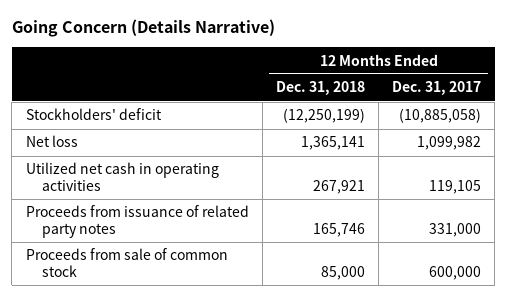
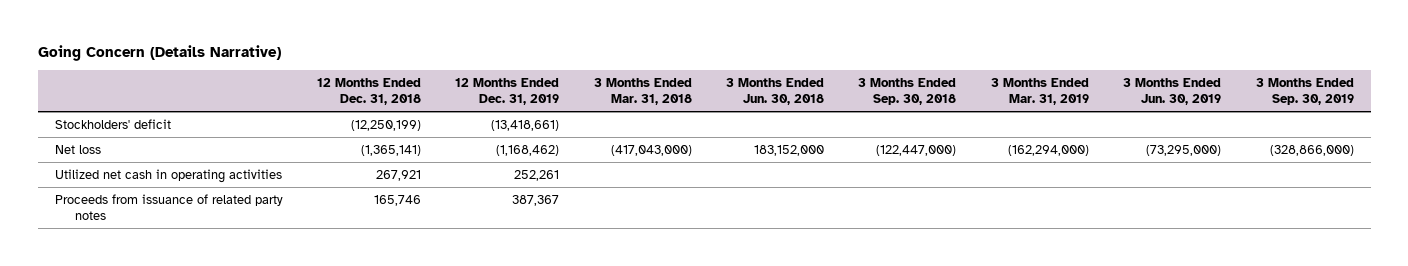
[392,81,482,96] Dec. 31, 2017 -> none
none -> [455,77,560,106] 12 Months Ended Dec. 31, 2019
none -> [593,77,692,106] 3 Months Ended Mar. 31, 2018
none -> [726,77,825,106] 3 Months Ended Jun. 30, 2018
none -> [858,77,957,106] 3 Months Ended Sep. 30, 2018
none -> [990,77,1089,106] 3 Months Ended Mar. 31, 2019
none -> [1123,77,1222,106] 3 Months Ended Jun. 30, 2019
none -> [1255,77,1354,106] 3 Months Ended Sep. 30, 2019
[300,136,365,151] 1,365,141 -> [361,144,422,156] (1,365,141)
[25,248,228,278] Proceeds from sale of common stock -> none

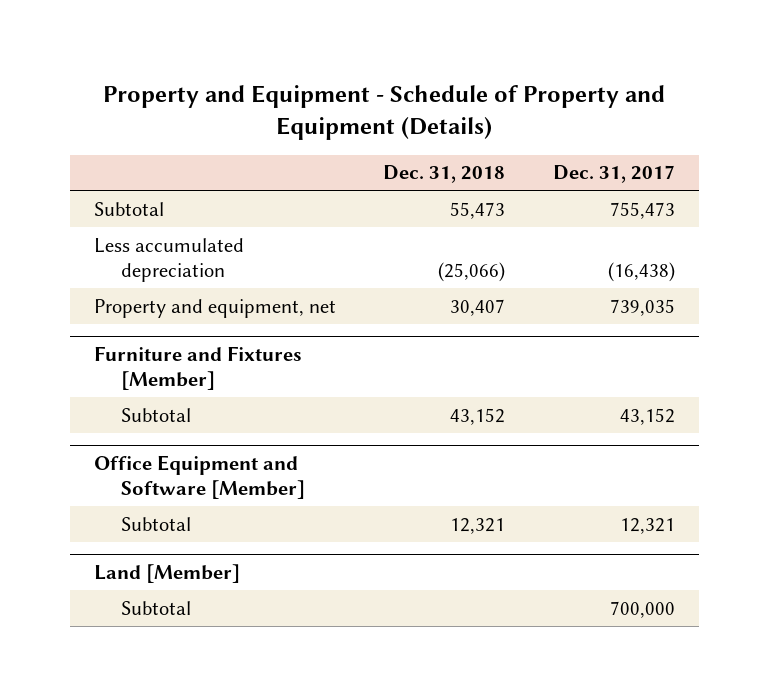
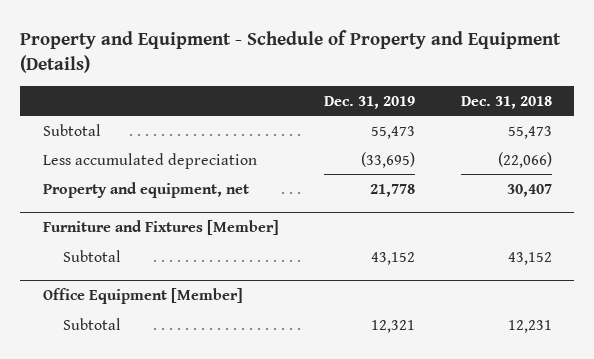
[553,165,676,184] Dec. 31, 2017 -> none
none -> [324,95,416,109] Dec. 31, 2019
[438,261,506,282] (25,066) -> [497,151,552,168] (22,066)
[93,564,240,584] Land [Member] -> none
[120,600,191,615] Subtotal -> none
[93,455,305,500] Office Equipment and Software [Member] -> [42,288,243,305] Office Equipment [Member]
[450,517,506,534] 12,321 -> [507,319,552,333] 12,231

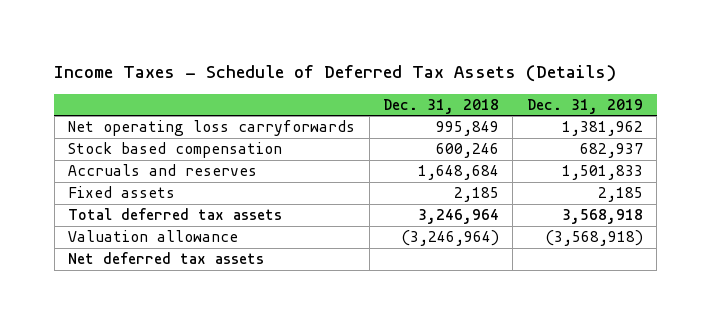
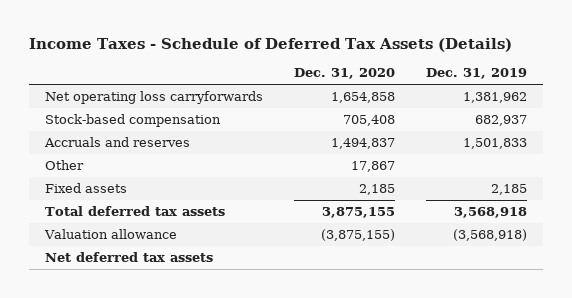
[383,98,500,114] Dec. 31, 2018 -> none
none -> [294,68,396,80] Dec. 31, 2020
[68,142,283,159] Stock based compensation -> [44,114,221,128] Stock-based compensation
none -> [44,160,84,171] Other

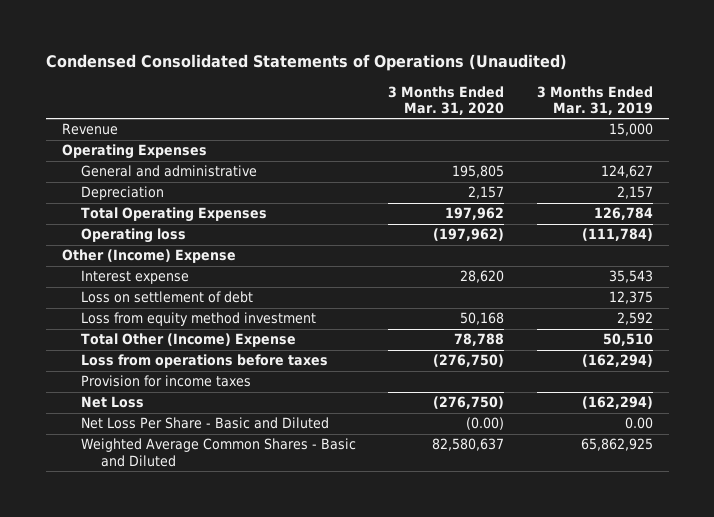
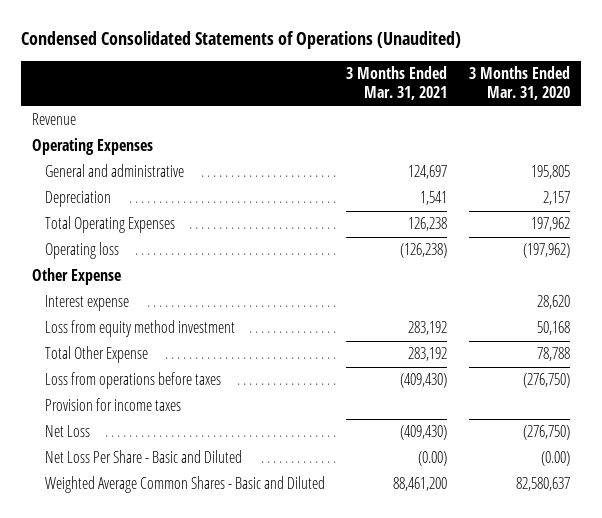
[536,85,653,115] 3 Months Ended Mar. 31, 2019 -> none
none -> [346,66,448,101] 3 Months Ended Mar. 31, 2021
[61,249,236,264] Other (Income) Expense -> [31,268,121,286] Other Expense
[81,291,254,304] Loss on settlement of debt -> none
[81,333,297,348] Total Other (Income) Expense -> [44,346,148,364] Total Other Expense

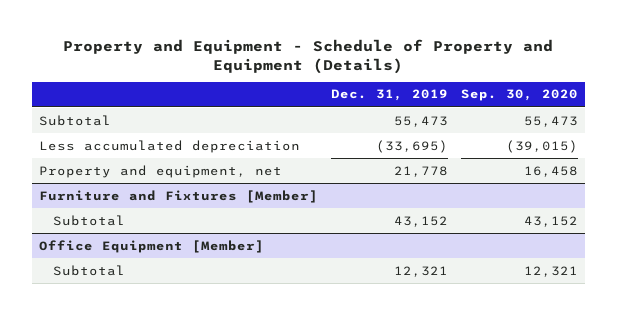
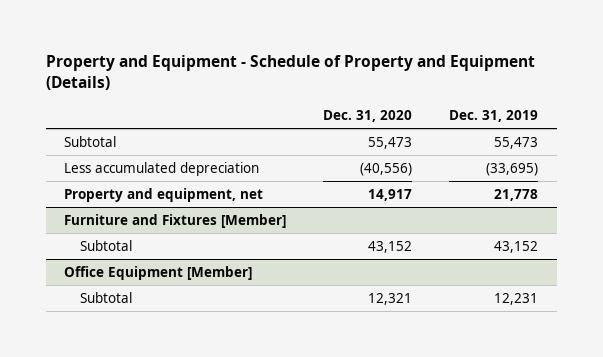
[461,89,579,102] Sep. 30, 2020 -> none
none -> [323,109,413,122] Dec. 31, 2020
[393,265,448,277] 12,321 -> [494,292,539,305] 12,231

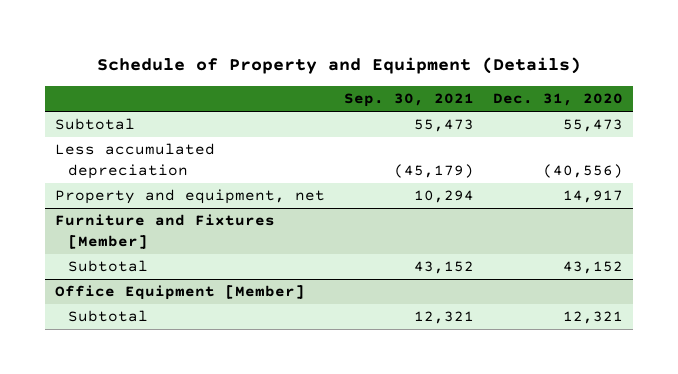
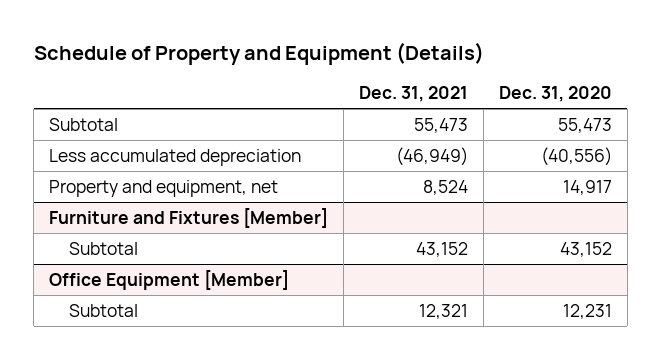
[343,93,474,108] Sep. 30, 2021 -> none
none -> [358,86,468,103] Dec. 31, 2021
[563,311,624,325] 12,321 -> [562,303,612,319] 12,231

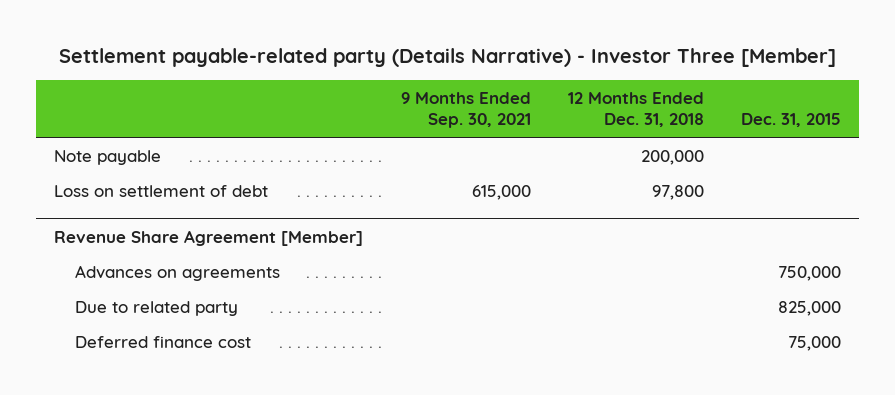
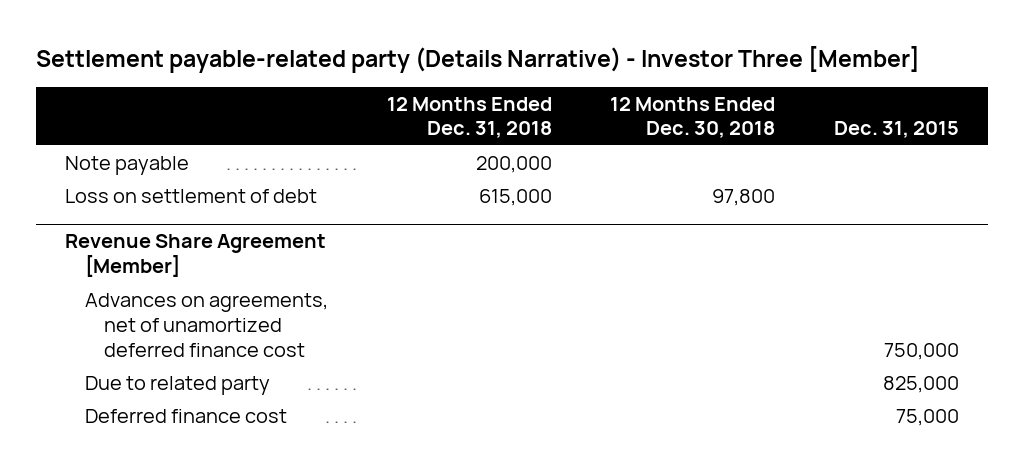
[400,91,531,129] 9 Months Ended Sep. 30, 2021 -> none
none -> [610,96,776,139] 12 Months Ended Dec. 30, 2018
[651,184,704,200] 97,800 -> [478,188,552,206] 615,000
[75,264,281,281] Advances on agreements -> [84,292,328,357] Advances on agreements, net of unamortized deferred finance cost

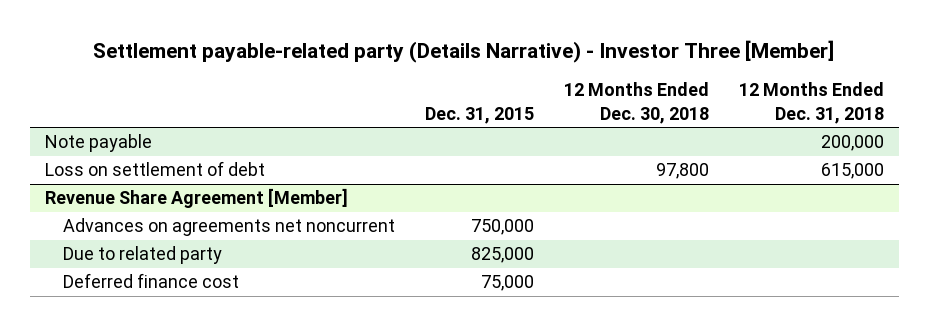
[84,292,328,357] Advances on agreements, net of unamortized deferred finance cost -> [63,218,396,237] Advances on agreements net noncurrent

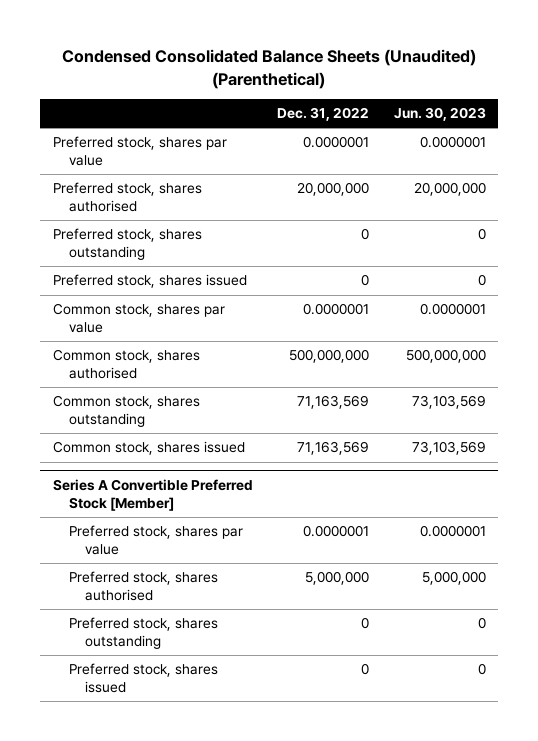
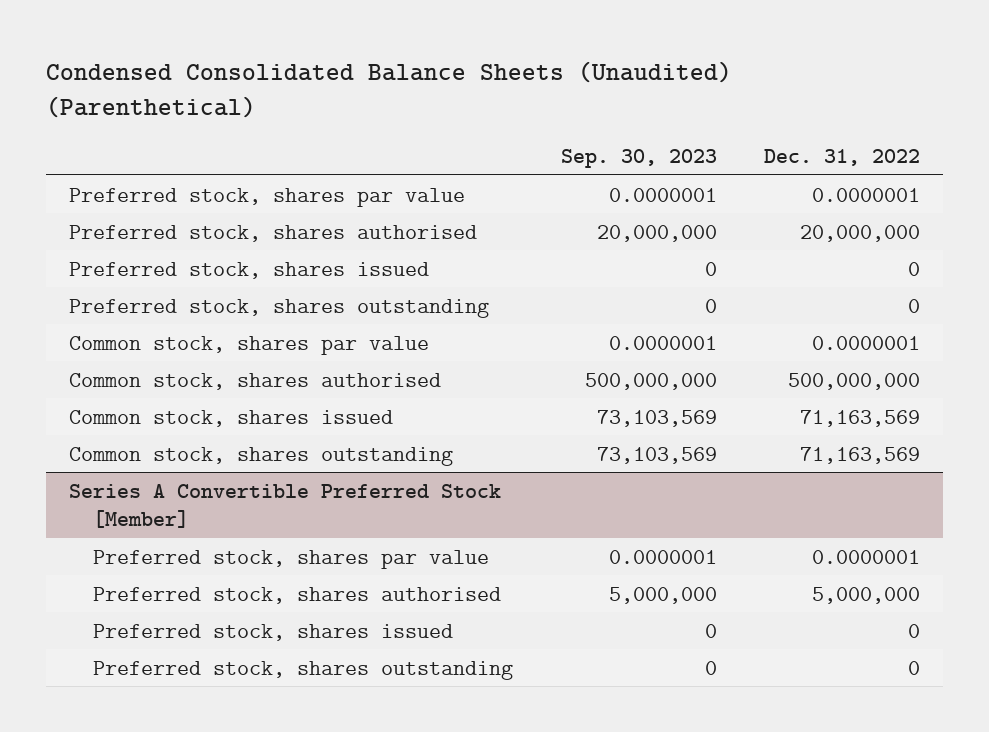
[393,107,486,122] Jun. 30, 2023 -> none
none -> [560,149,717,169] Sep. 30, 2023
[52,228,202,260] Preferred stock, shares outstanding -> [69,298,490,318] Preferred stock, shares outstanding
[52,395,200,427] Common stock, shares outstanding -> [69,446,454,466] Common stock, shares outstanding
[69,617,219,649] Preferred stock, shares outstanding -> [93,660,514,680] Preferred stock, shares outstanding

